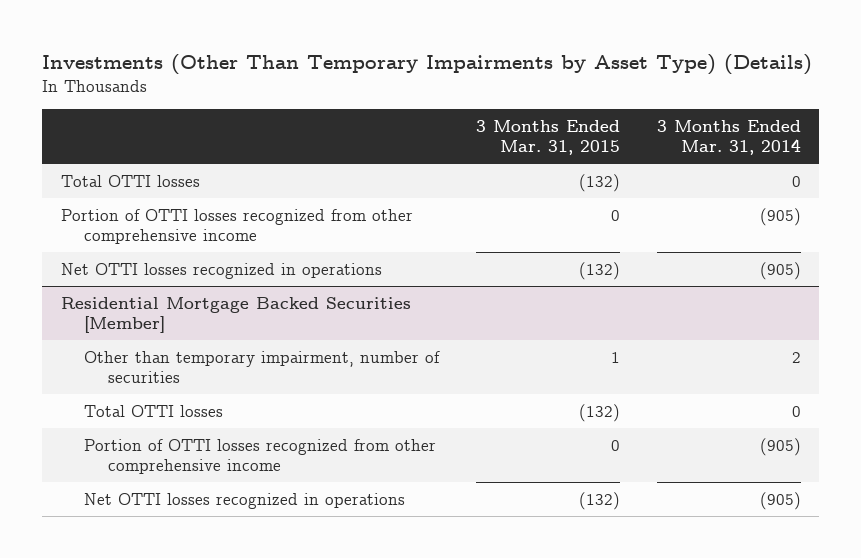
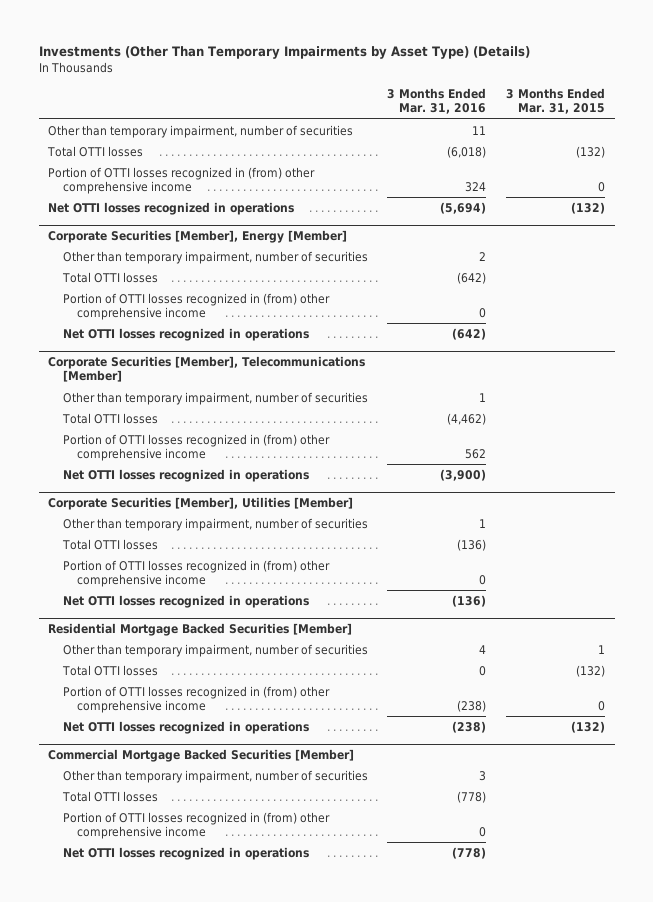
[656,119,801,156] 3 Months Ended Mar. 31, 2014 -> none
none -> [387,87,487,115] 3 Months Ended Mar. 31, 2016
none -> [48,124,354,138] Other than temporary impairment, number of securities
[60,208,413,245] Portion of OTTI losses recognized from other comprehensive income -> [48,166,316,195] Portion of OTTI losses recognized in (from) other comprehensive income
none -> [48,229,348,243] Corporate Securities [Member], Energy [Member]
none -> [62,250,368,264] Other than temporary impairment, number of securities
none -> [61,271,158,283] Total OTTI losses
none -> [62,292,330,321] Portion of OTTI losses recognized in (from) other comprehensive income
none -> [62,327,309,341] Net OTTI losses recognized in operations
none -> [48,355,366,383] Corporate Securities [Member], Telecommunications [Member]
none -> [62,391,368,405] Other than temporary impairment, number of securities
none -> [61,412,158,424] Total OTTI losses
none -> [62,433,330,462] Portion of OTTI losses recognized in (from) other comprehensive income
none -> [62,468,309,482] Net OTTI losses recognized in operations
none -> [48,496,354,510] Corporate Securities [Member], Utilities [Member]
none -> [62,517,368,531] Other than temporary impairment, number of securities
none -> [61,538,158,550] Total OTTI losses
none -> [62,559,330,588] Portion of OTTI losses recognized in (from) other comprehensive income
none -> [62,594,309,608] Net OTTI losses recognized in operations
[84,438,437,475] Portion of OTTI losses recognized from other comprehensive income -> [62,685,330,714] Portion of OTTI losses recognized in (from) other comprehensive income
none -> [48,748,355,762] Commercial Mortgage Backed Securities [Member]
none -> [62,769,368,783] Other than temporary impairment, number of securities
none -> [61,790,158,802] Total OTTI losses
none -> [62,811,330,840] Portion of OTTI losses recognized in (from) other comprehensive income
none -> [62,846,309,860] Net OTTI losses recognized in operations

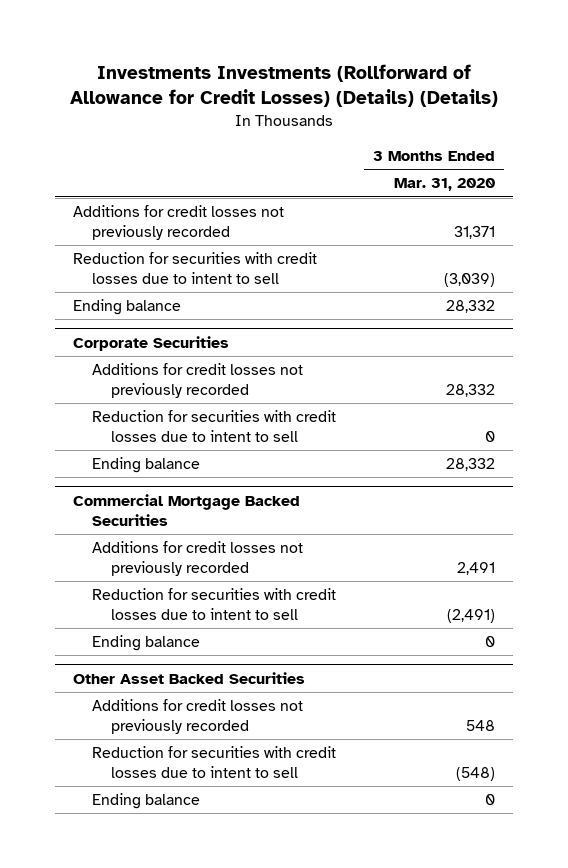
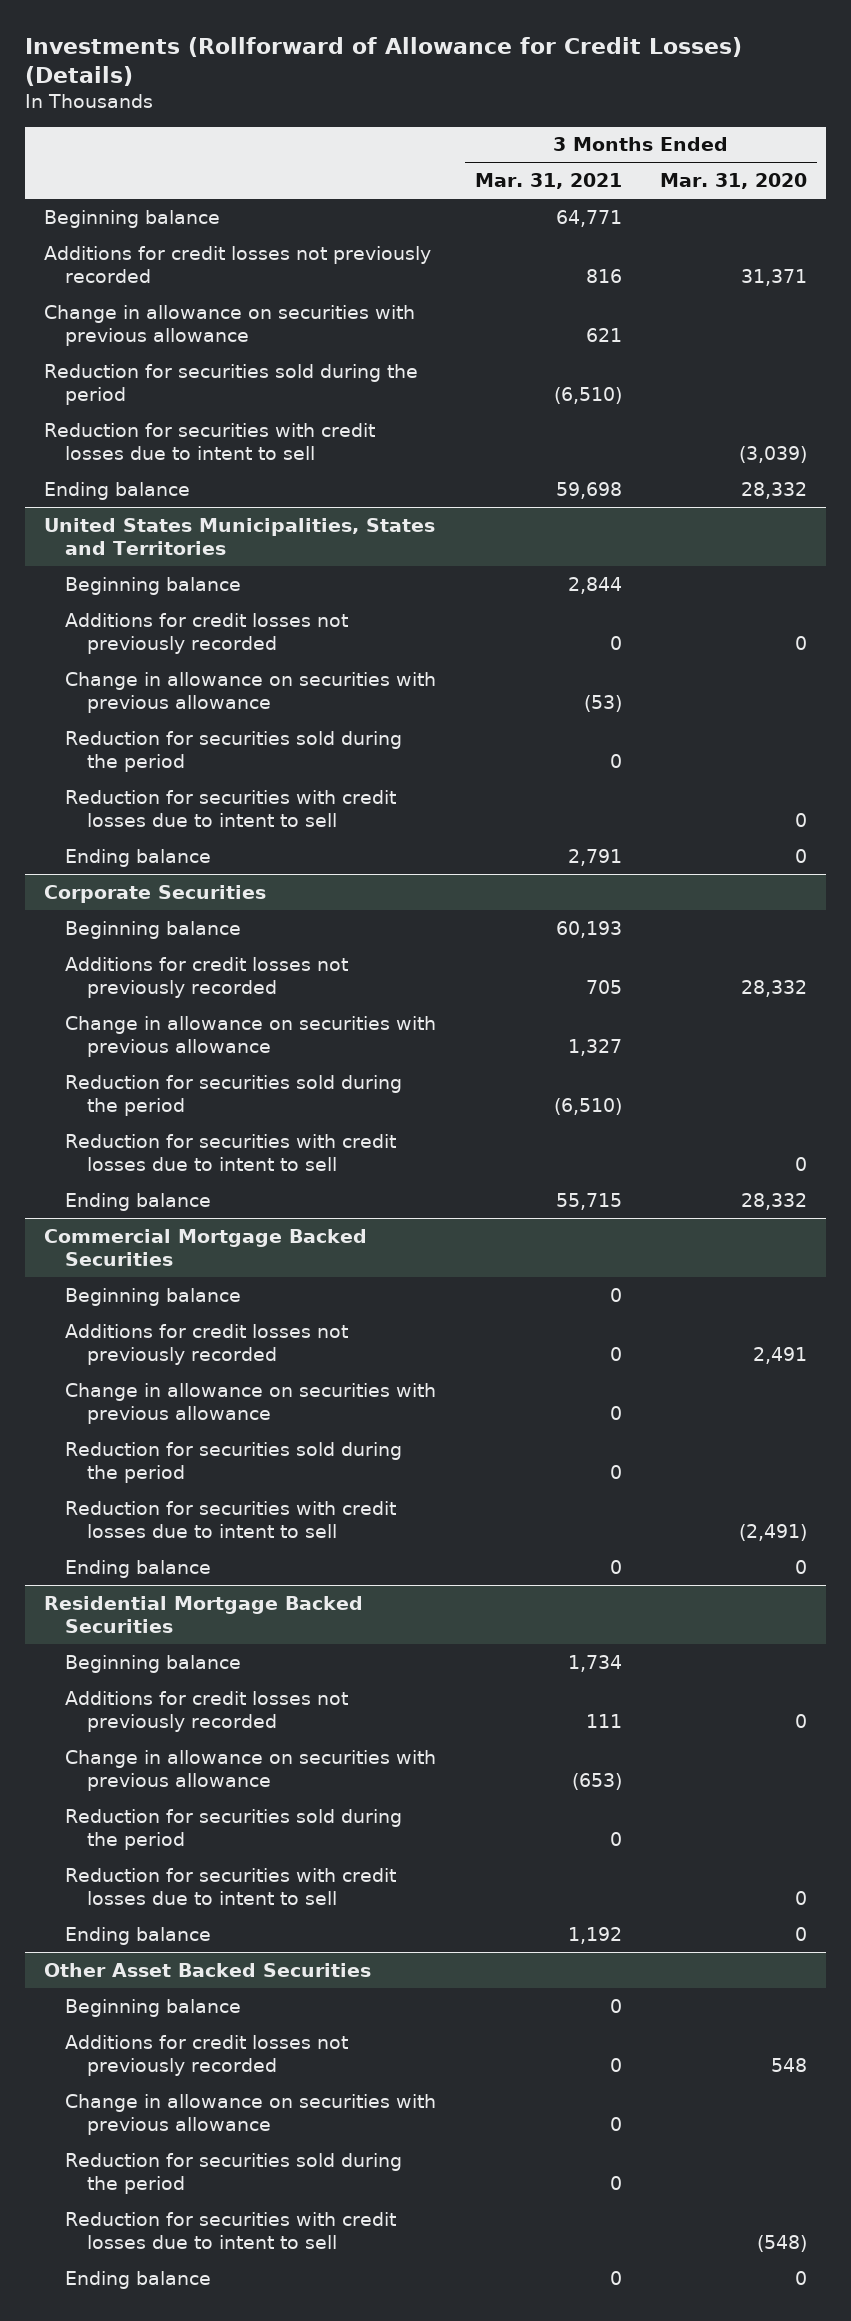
[69,64,498,108] Investments Investments (Rollforward of Allowance for Credit Losses) (Details) (Details) -> [24,36,742,86] Investments (Rollforward of Allowance for Credit Losses) (Details)
none -> [474,173,622,190] Mar. 31, 2021
none -> [44,209,221,228] Beginning balance
none -> [44,304,416,347] Change in allowance on securities with previous allowance
none -> [44,363,419,406] Reduction for securities sold during the period
none -> [44,517,436,556] United States Municipalities, States and Territories
none -> [65,576,242,595] Beginning balance
none -> [65,612,349,655] Additions for credit losses not previously recorded
none -> [65,671,437,714] Change in allowance on securities with previous allowance
none -> [65,730,403,773] Reduction for securities sold during the period
none -> [65,789,397,828] Reduction for securities with credit losses due to intent to sell
none -> [65,848,212,867] Ending balance
none -> [65,920,242,939] Beginning balance
none -> [65,1015,437,1058] Change in allowance on securities with previous allowance
none -> [65,1074,403,1117] Reduction for securities sold during the period
none -> [65,1287,242,1306] Beginning balance
none -> [65,1382,437,1425] Change in allowance on securities with previous allowance
none -> [65,1441,403,1484] Reduction for securities sold during the period
none -> [44,1595,364,1634] Residential Mortgage Backed Securities
none -> [65,1654,242,1673] Beginning balance
none -> [65,1690,349,1733] Additions for credit losses not previously recorded
none -> [65,1749,437,1792] Change in allowance on securities with previous allowance
none -> [65,1808,403,1851] Reduction for securities sold during the period
none -> [65,1867,397,1906] Reduction for securities with credit losses due to intent to sell
none -> [65,1926,212,1945] Ending balance
none -> [65,1998,242,2017] Beginning balance
none -> [65,2093,437,2136] Change in allowance on securities with previous allowance
none -> [65,2152,403,2195] Reduction for securities sold during the period

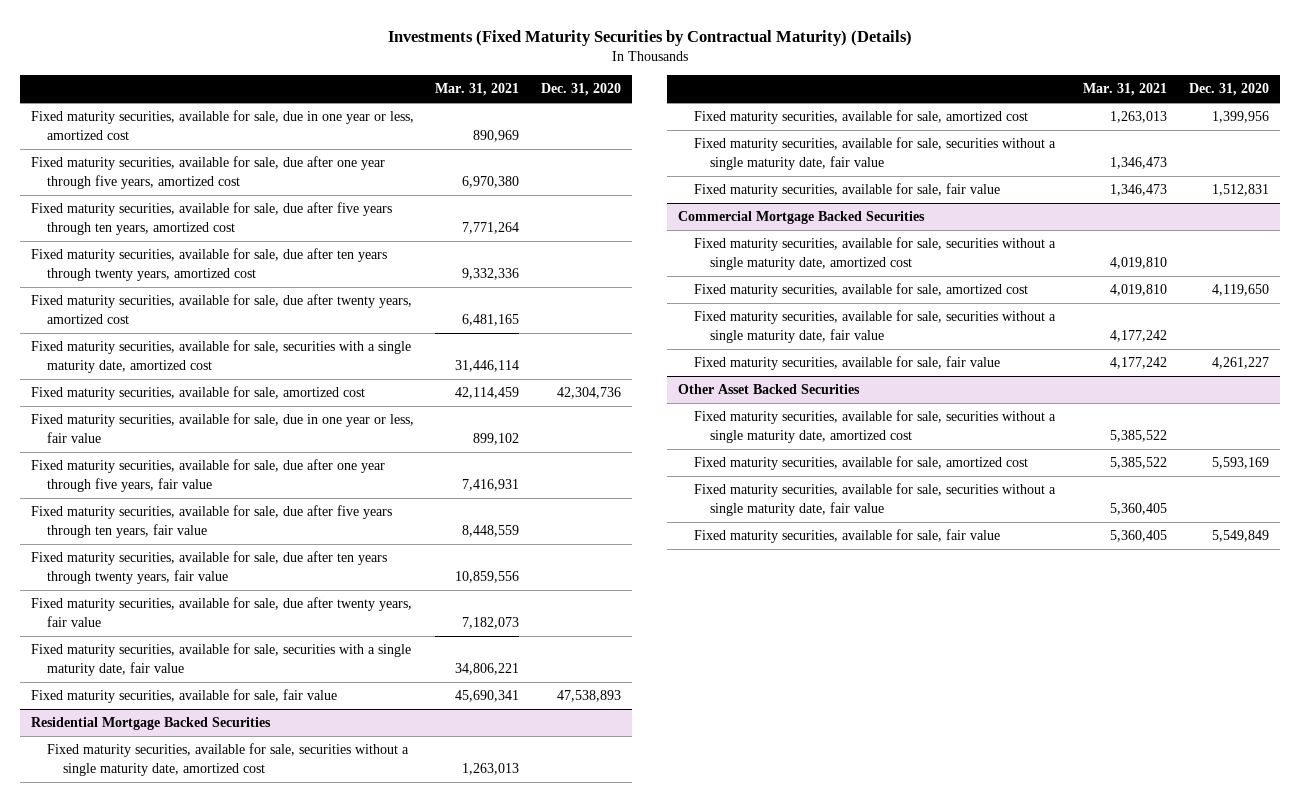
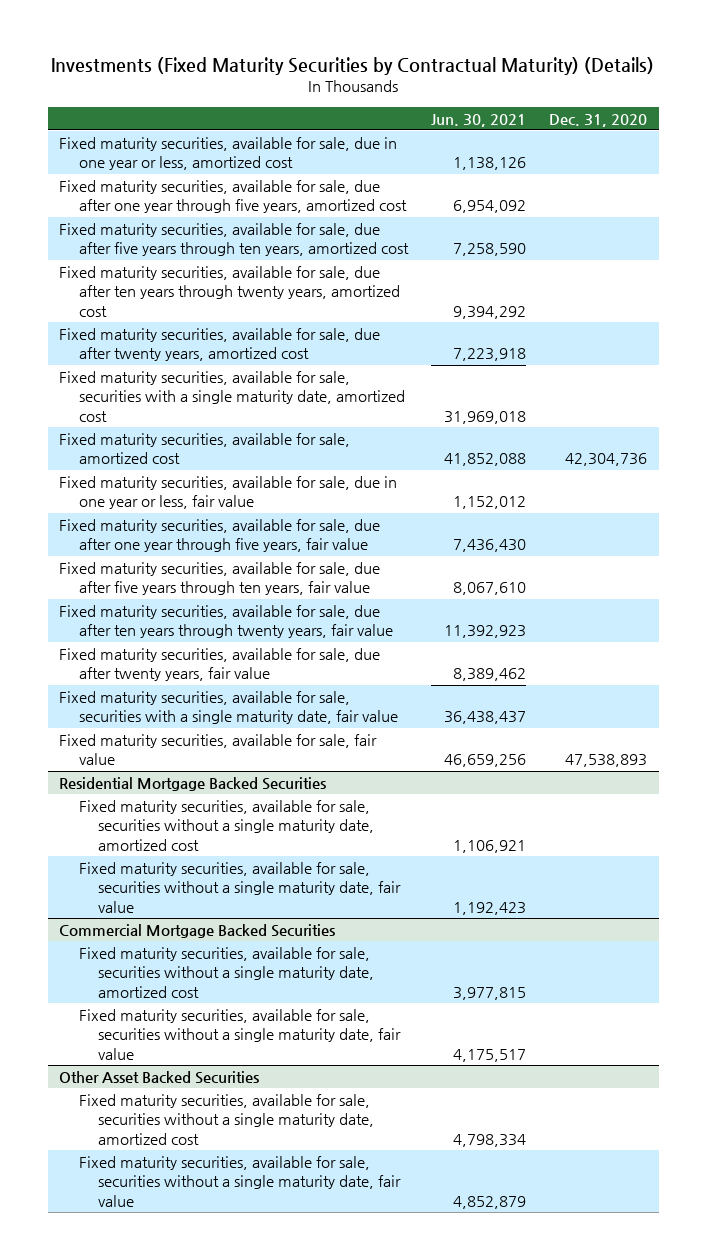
[435,83,520,97] Mar. 31, 2021 -> none
none -> [430,113,526,127] Jun. 30, 2021
[694,110,1029,125] Fixed maturity securities, available for sale, amortized cost -> none
[694,183,1001,198] Fixed maturity securities, available for sale, fair value -> none
[694,283,1029,298] Fixed maturity securities, available for sale, amortized cost -> none
[694,356,1001,371] Fixed maturity securities, available for sale, fair value -> none
[694,456,1029,471] Fixed maturity securities, available for sale, amortized cost -> none
[694,529,1001,544] Fixed maturity securities, available for sale, fair value -> none

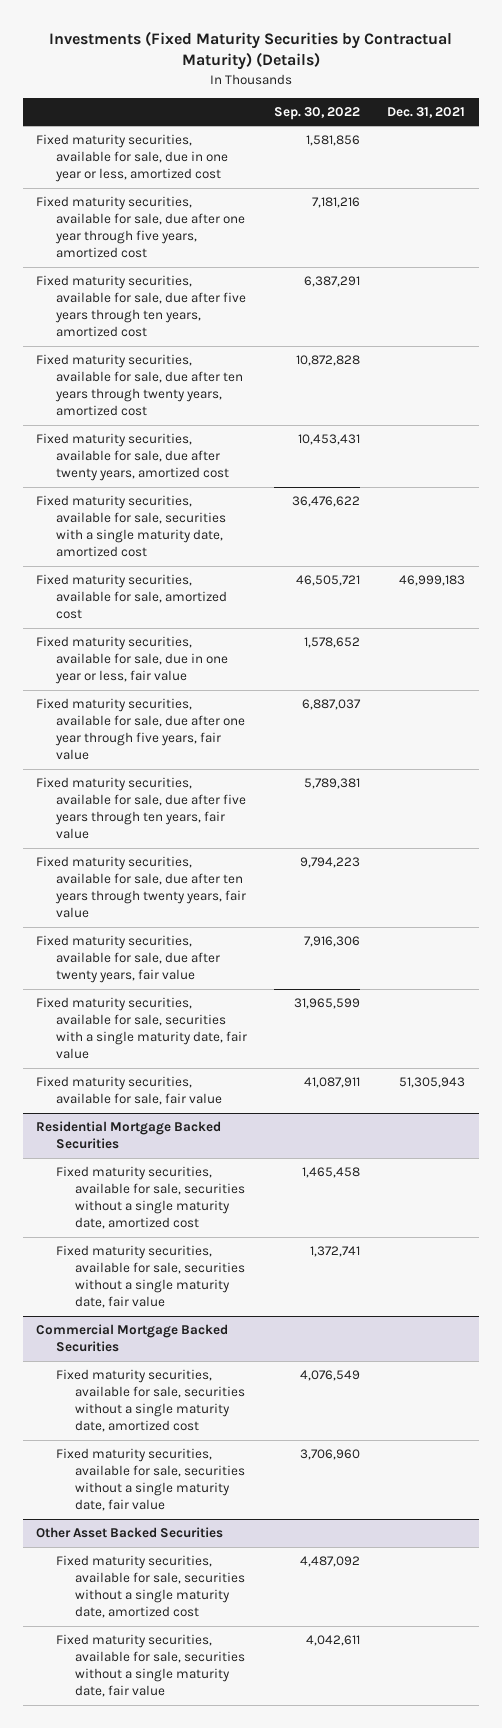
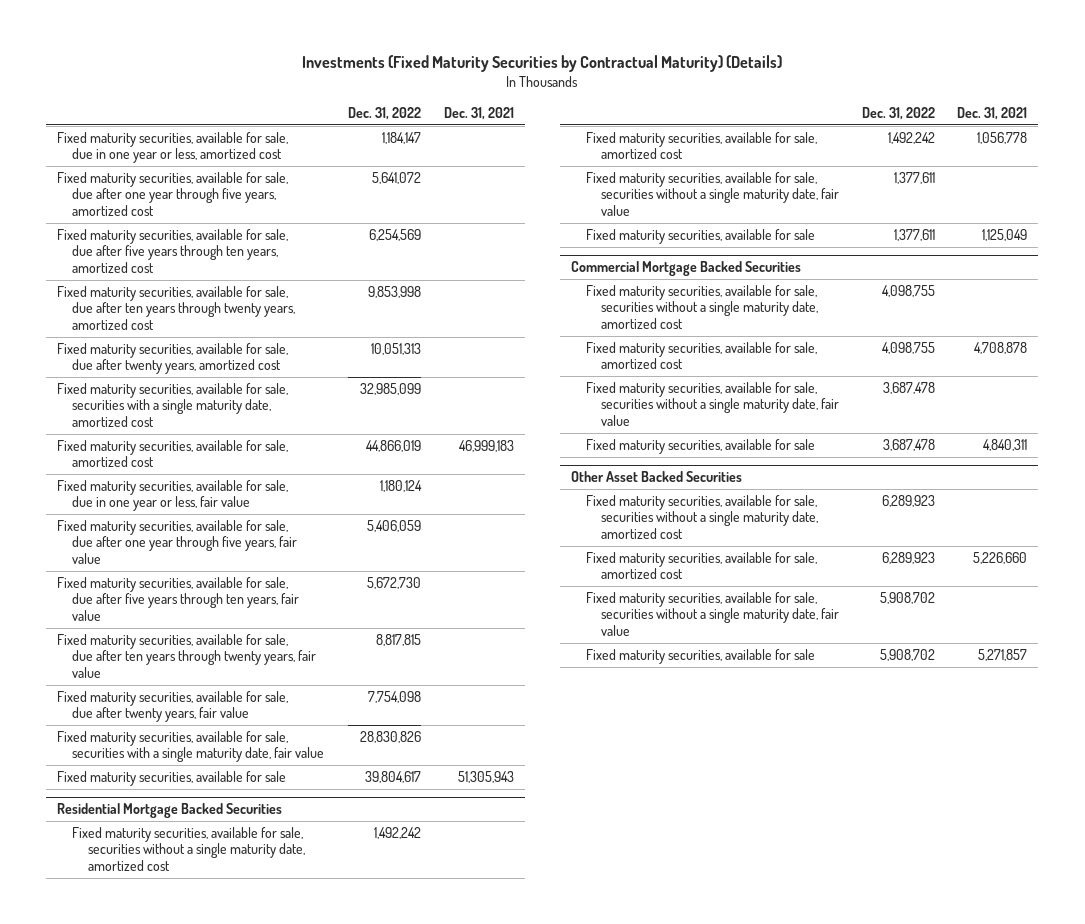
[273,106,360,120] Sep. 30, 2022 -> none
none -> [348,106,422,120] Dec. 31, 2022
[36,1076,222,1106] Fixed maturity securities, available for sale, fair value -> [57,771,287,787] Fixed maturity securities, available for sale
none -> [586,132,818,160] Fixed maturity securities, available for sale, amortized cost
none -> [586,229,816,245] Fixed maturity securities, available for sale
none -> [586,342,818,370] Fixed maturity securities, available for sale, amortized cost
none -> [586,439,816,455] Fixed maturity securities, available for sale
none -> [586,552,818,580] Fixed maturity securities, available for sale, amortized cost
none -> [586,649,816,665] Fixed maturity securities, available for sale

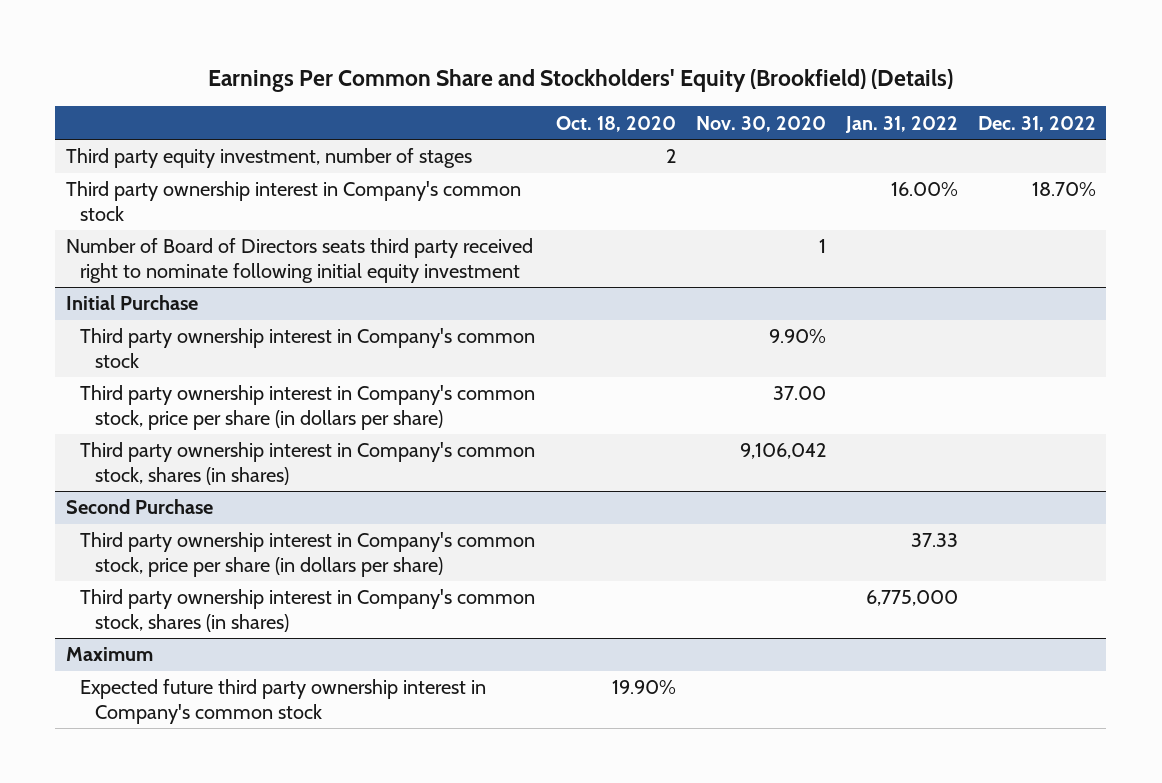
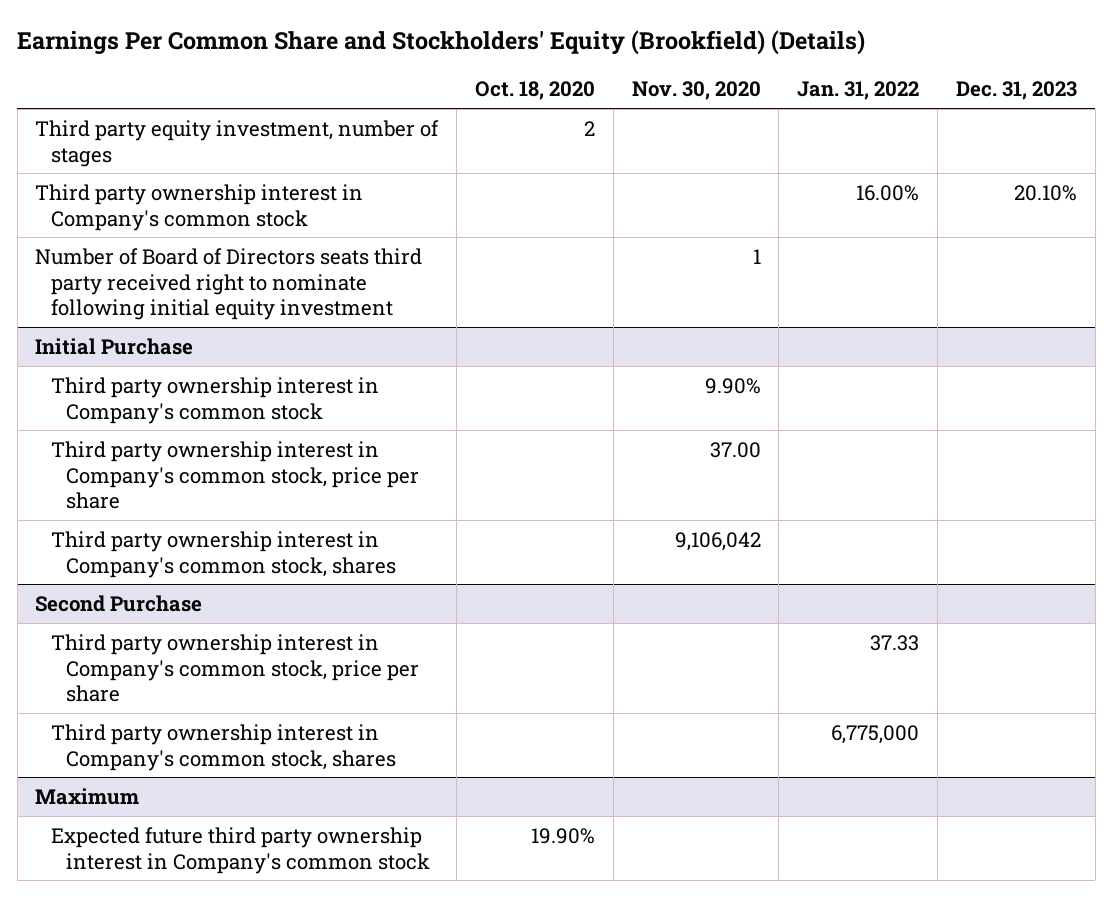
[978,115,1097,132] Dec. 31, 2022 -> none
none -> [955,81,1077,101] Dec. 31, 2023
[80,385,536,430] Third party ownership interest in Company's common stock, price per share (in dollars per share) -> [50,440,420,510] Third party ownership interest in Company's common stock, price per share
[80,442,536,485] Third party ownership interest in Company's common stock, shares (in shares) -> [50,530,397,578] Third party ownership interest in Company's common stock, shares
[80,532,536,577] Third party ownership interest in Company's common stock, price per share (in dollars per share) -> [50,633,420,703] Third party ownership interest in Company's common stock, price per share
[80,589,536,632] Third party ownership interest in Company's common stock, shares (in shares) -> [50,723,397,771] Third party ownership interest in Company's common stock, shares

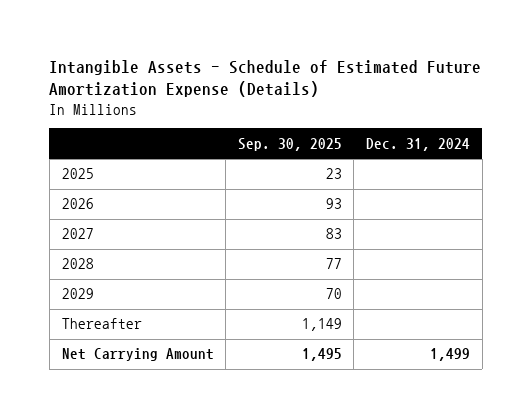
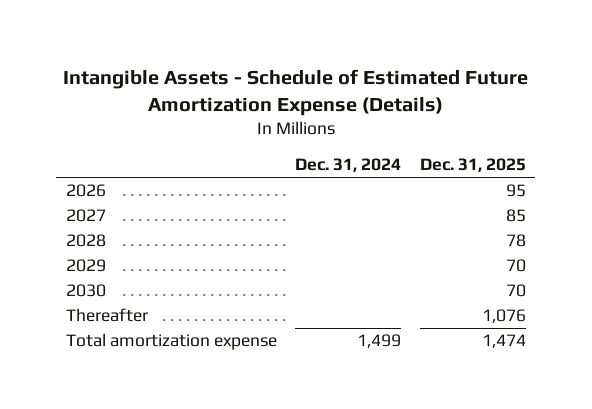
[237,137,342,151] Sep. 30, 2025 -> none
none -> [420,157,527,172] Dec. 31, 2025
[61,168,94,180] 2025 -> none
none -> [65,284,106,298] 2030
[61,348,214,362] Net Carrying Amount -> [65,333,277,351] Total amortization expense

